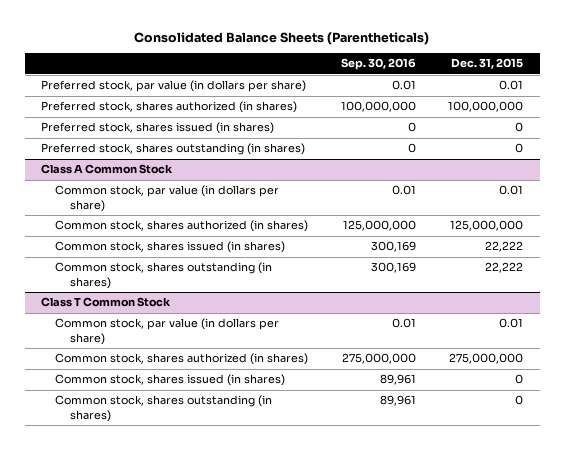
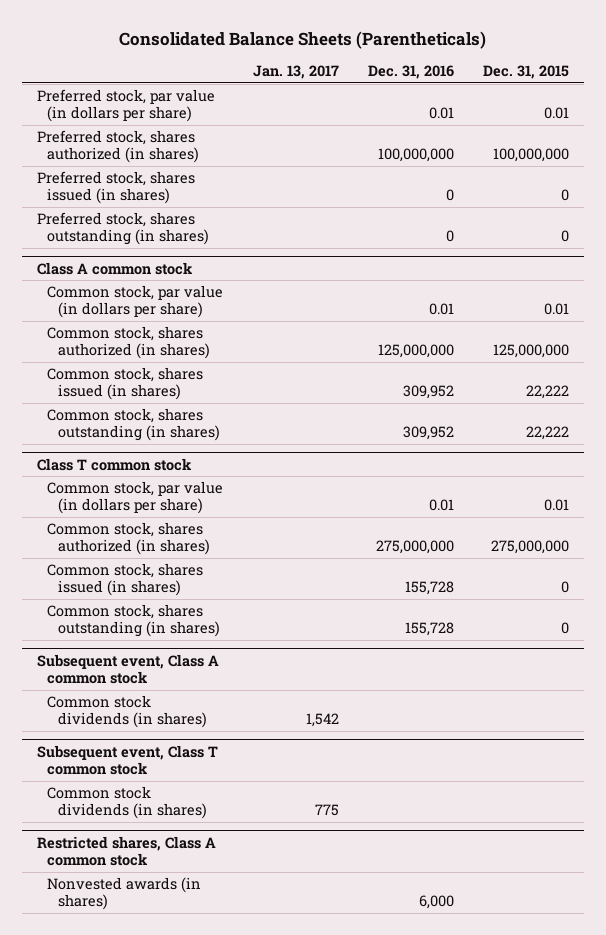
[340,58,416,71] Sep. 30, 2016 -> none
none -> [252,65,339,80] Jan. 13, 2017
none -> [367,65,454,80] Dec. 31, 2016
[41,164,174,175] Class A Common Stock -> [36,261,193,275] Class A common stock
[41,297,172,308] Class T Common Stock -> [36,457,192,471] Class T common stock
none -> [36,653,219,685] Subsequent event, Class A common stock
none -> [47,694,207,729] Common stock dividends (in shares)
none -> [36,744,218,776] Subsequent event, Class T common stock
none -> [47,785,207,820] Common stock dividends (in shares)
none -> [36,835,216,867] Restricted shares, Class A common stock
none -> [47,876,202,911] Nonvested awards (in shares)

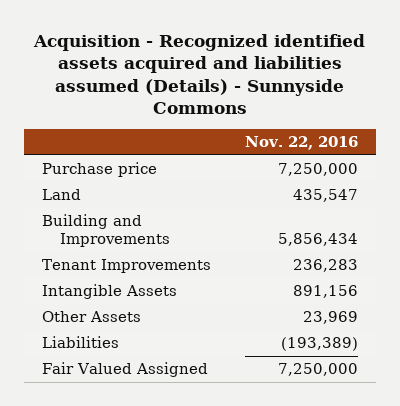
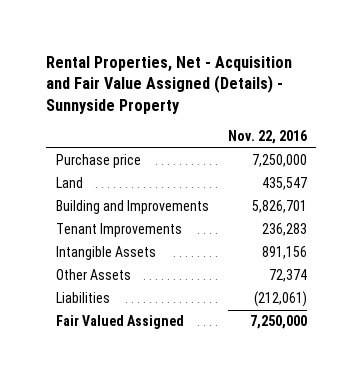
[32,33,365,115] Acquisition - Recognized identified assets acquired and liabilities assumed (Details) - Sunnyside Commons -> [45,55,292,114] Rental Properties, Net - Acquisition and Fair Value Assigned (Details) - Sunnyside Property
[278,233,359,247] 5,856,434 -> [251,200,307,214] 5,826,701
[303,311,359,325] 23,969 -> [268,269,307,283] 72,374
[281,337,359,352] (193,389) -> [253,291,307,308] (212,061)

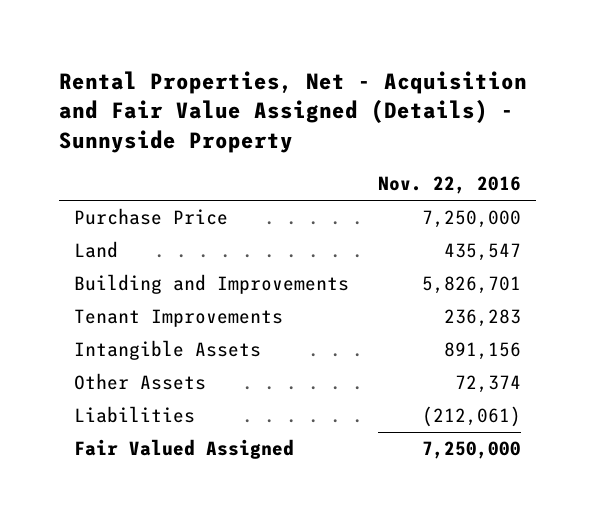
[55,154,141,169] Purchase price -> [73,208,228,226] Purchase Price

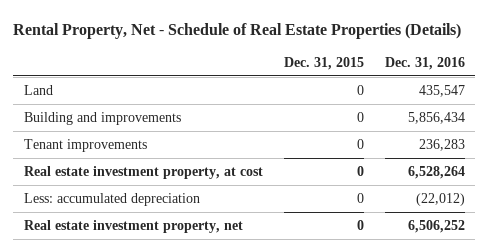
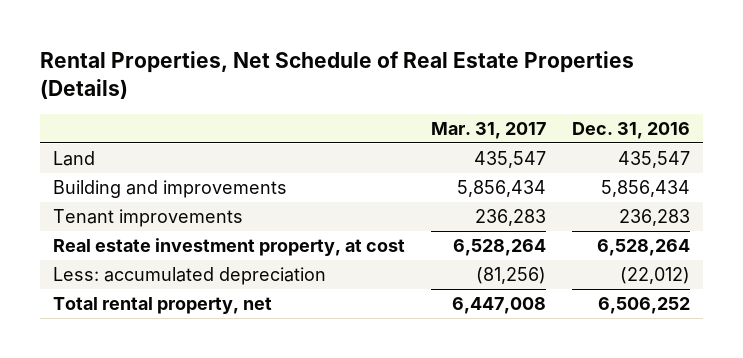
[13,23,462,40] Rental Property, Net - Schedule of Real Estate Properties (Details) -> [39,50,634,100] Rental Properties, Net Schedule of Real Estate Properties (Details)
[283,57,364,71] Dec. 31, 2015 -> none
none -> [430,122,546,140] Mar. 31, 2017
[23,219,243,233] Real estate investment property, net -> [52,296,272,314] Total rental property, net

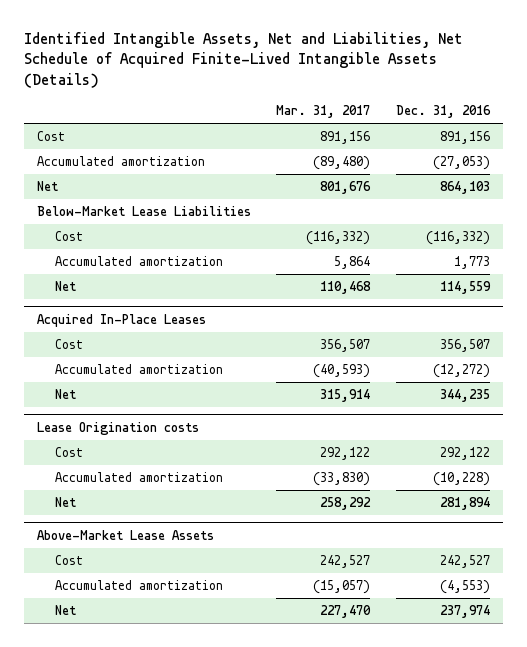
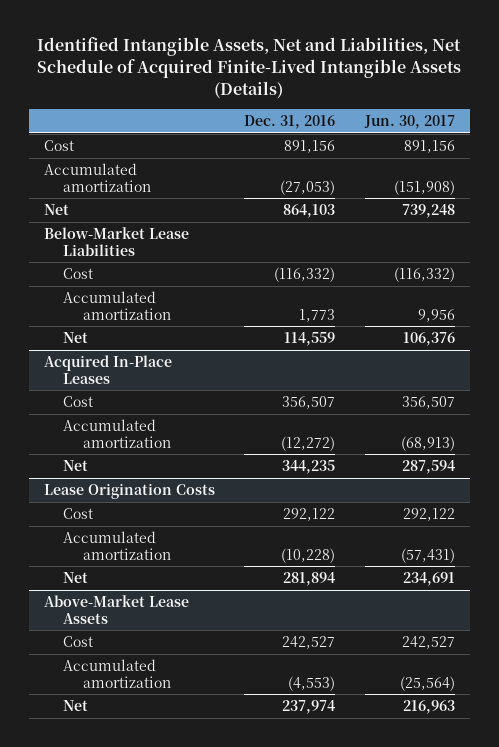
[276,105,371,119] Mar. 31, 2017 -> none
none -> [363,115,455,130] Jun. 30, 2017
[36,421,199,435] Lease Origination costs -> [43,483,215,500] Lease Origination Costs

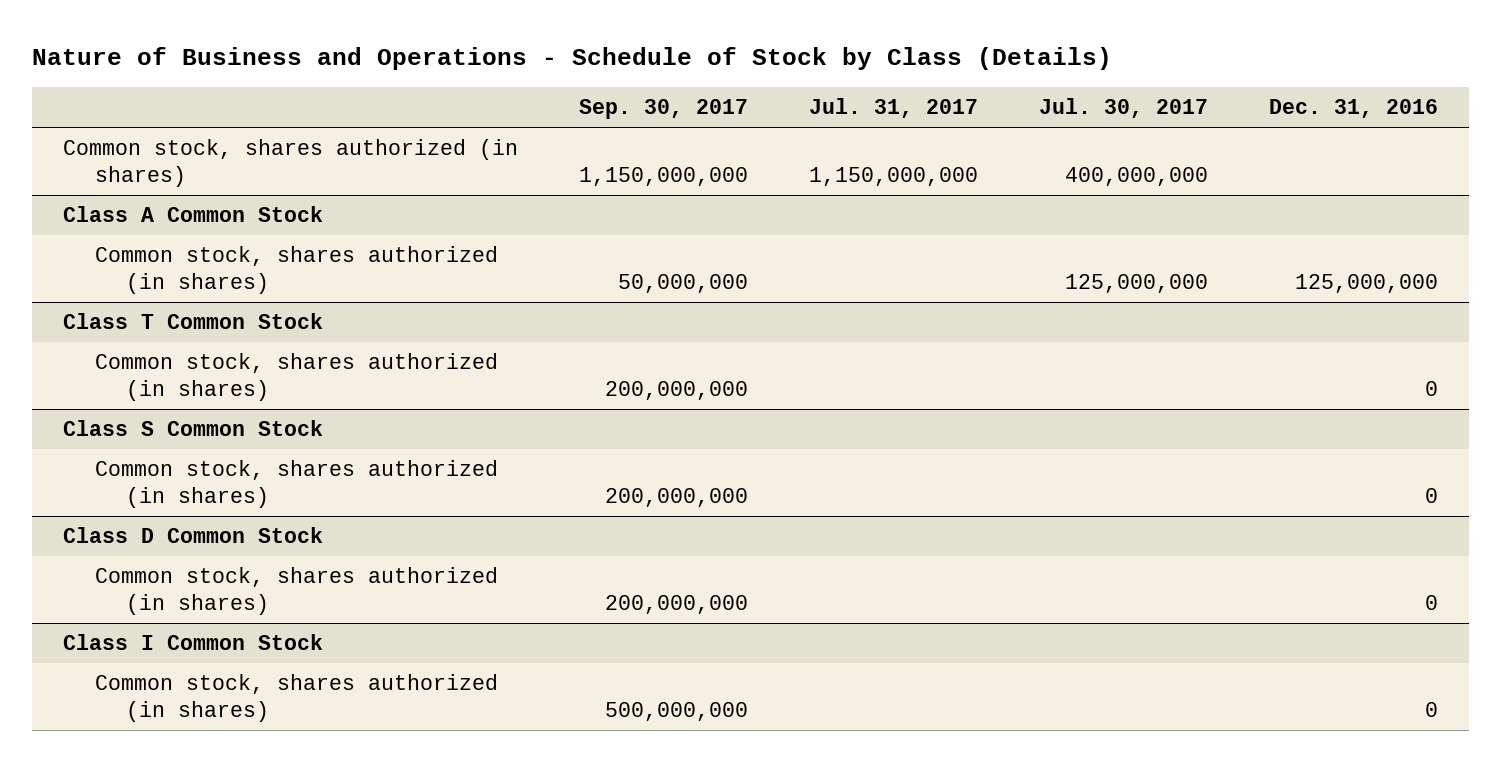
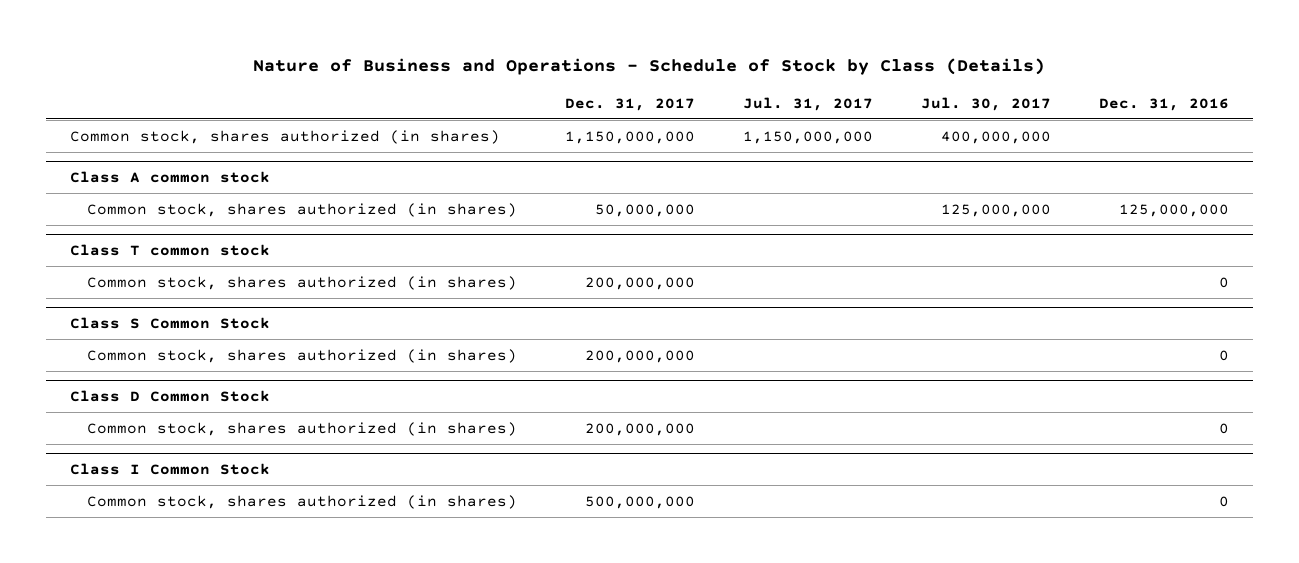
[578,99,748,120] Sep. 30, 2017 -> none
none -> [564,97,695,111] Dec. 31, 2017
[62,206,323,223] Class A Common Stock -> [69,171,270,184] Class A common stock
[62,313,323,330] Class T Common Stock -> [69,244,270,257] Class T common stock

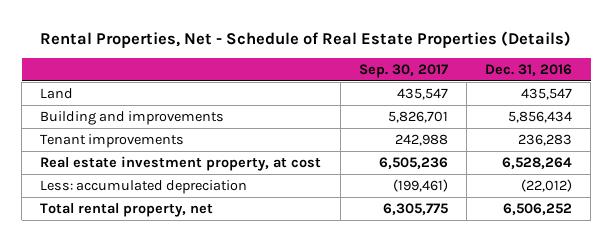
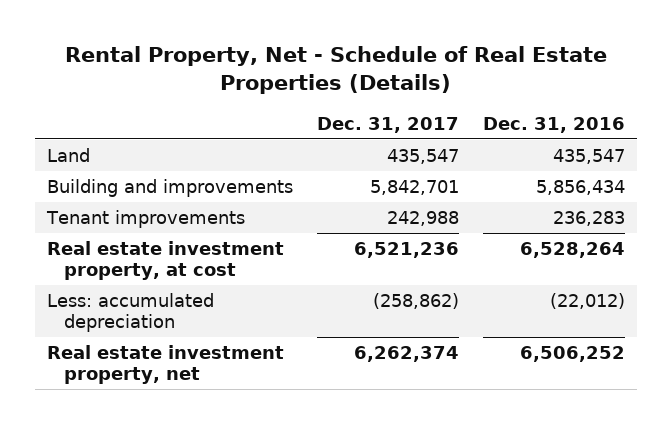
[40,31,572,49] Rental Properties, Net - Schedule of Real Estate Properties (Details) -> [64,46,607,95] Rental Property, Net - Schedule of Real Estate Properties (Details)
[358,64,448,79] Sep. 30, 2017 -> none
none -> [316,116,459,133] Dec. 31, 2017
[40,202,214,217] Total rental property, net -> [46,344,284,385] Real estate investment property, net

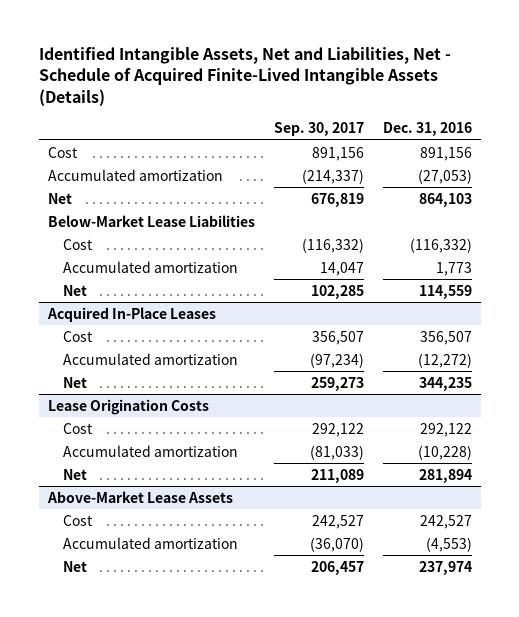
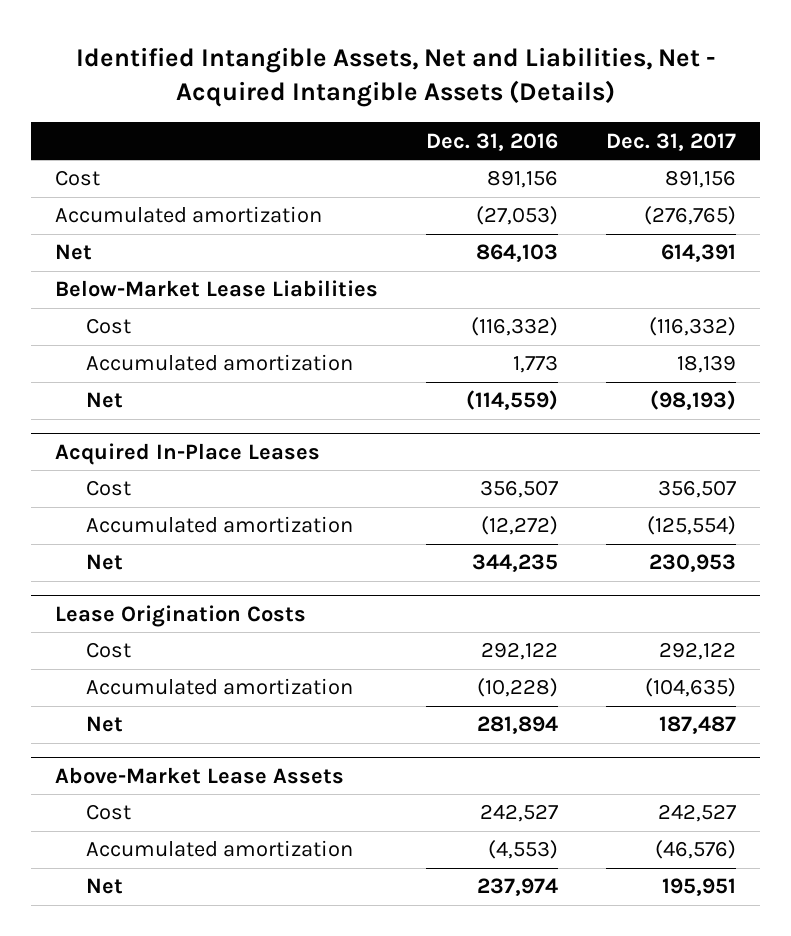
[38,46,451,106] Identified Intangible Assets, Net and Liabilities, Net - Schedule of Acquired Finite-Lived Intangible Assets (Details) -> [75,46,716,108] Identified Intangible Assets, Net and Liabilities, Net - Acquired Intangible Assets (Details)
[273,122,364,137] Sep. 30, 2017 -> none
none -> [606,132,737,151] Dec. 31, 2017
[418,284,472,299] 114,559 -> [466,390,559,411] (114,559)

